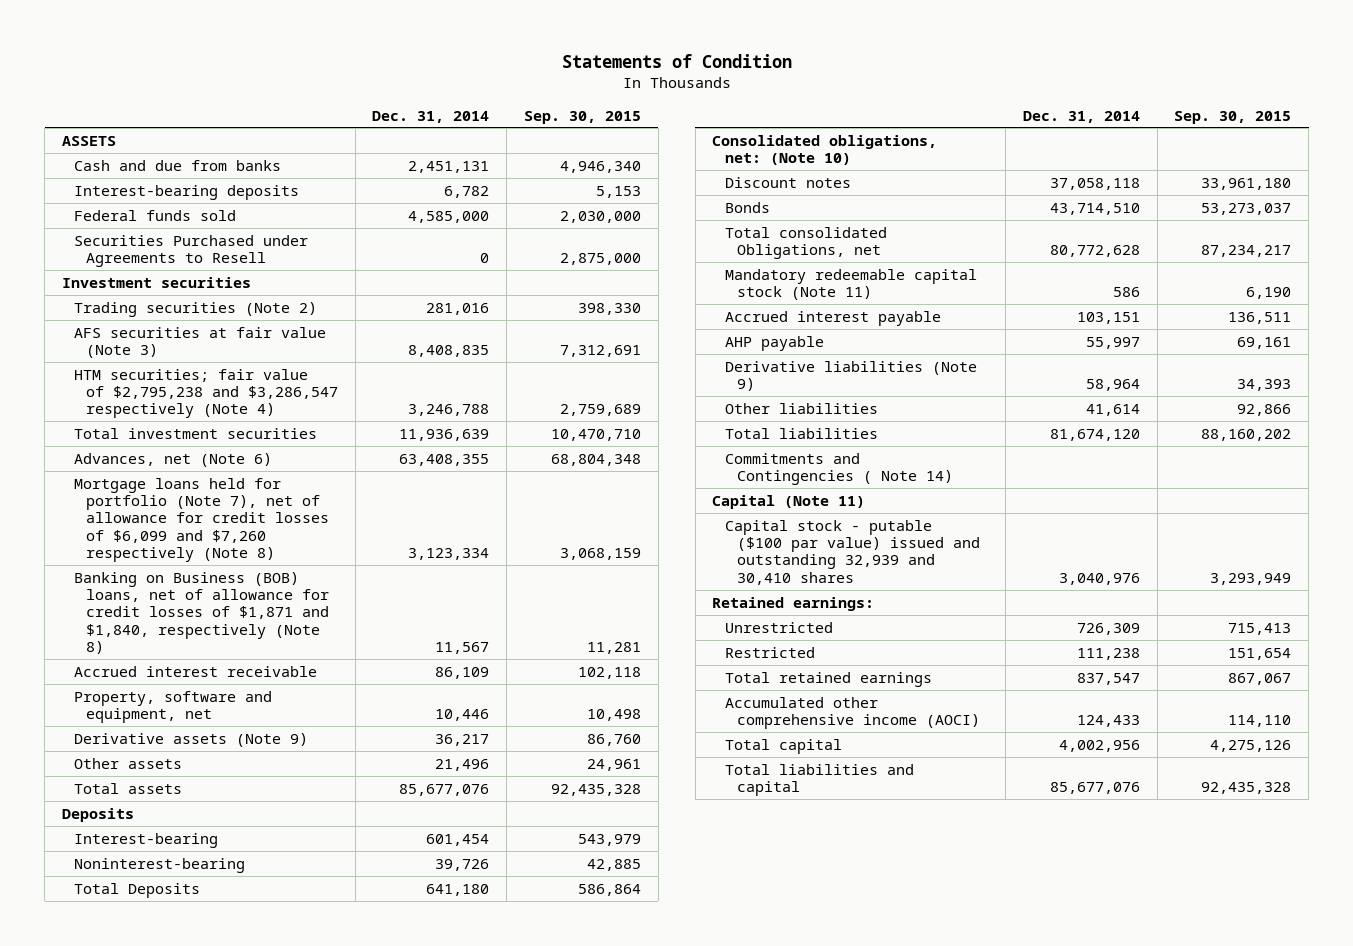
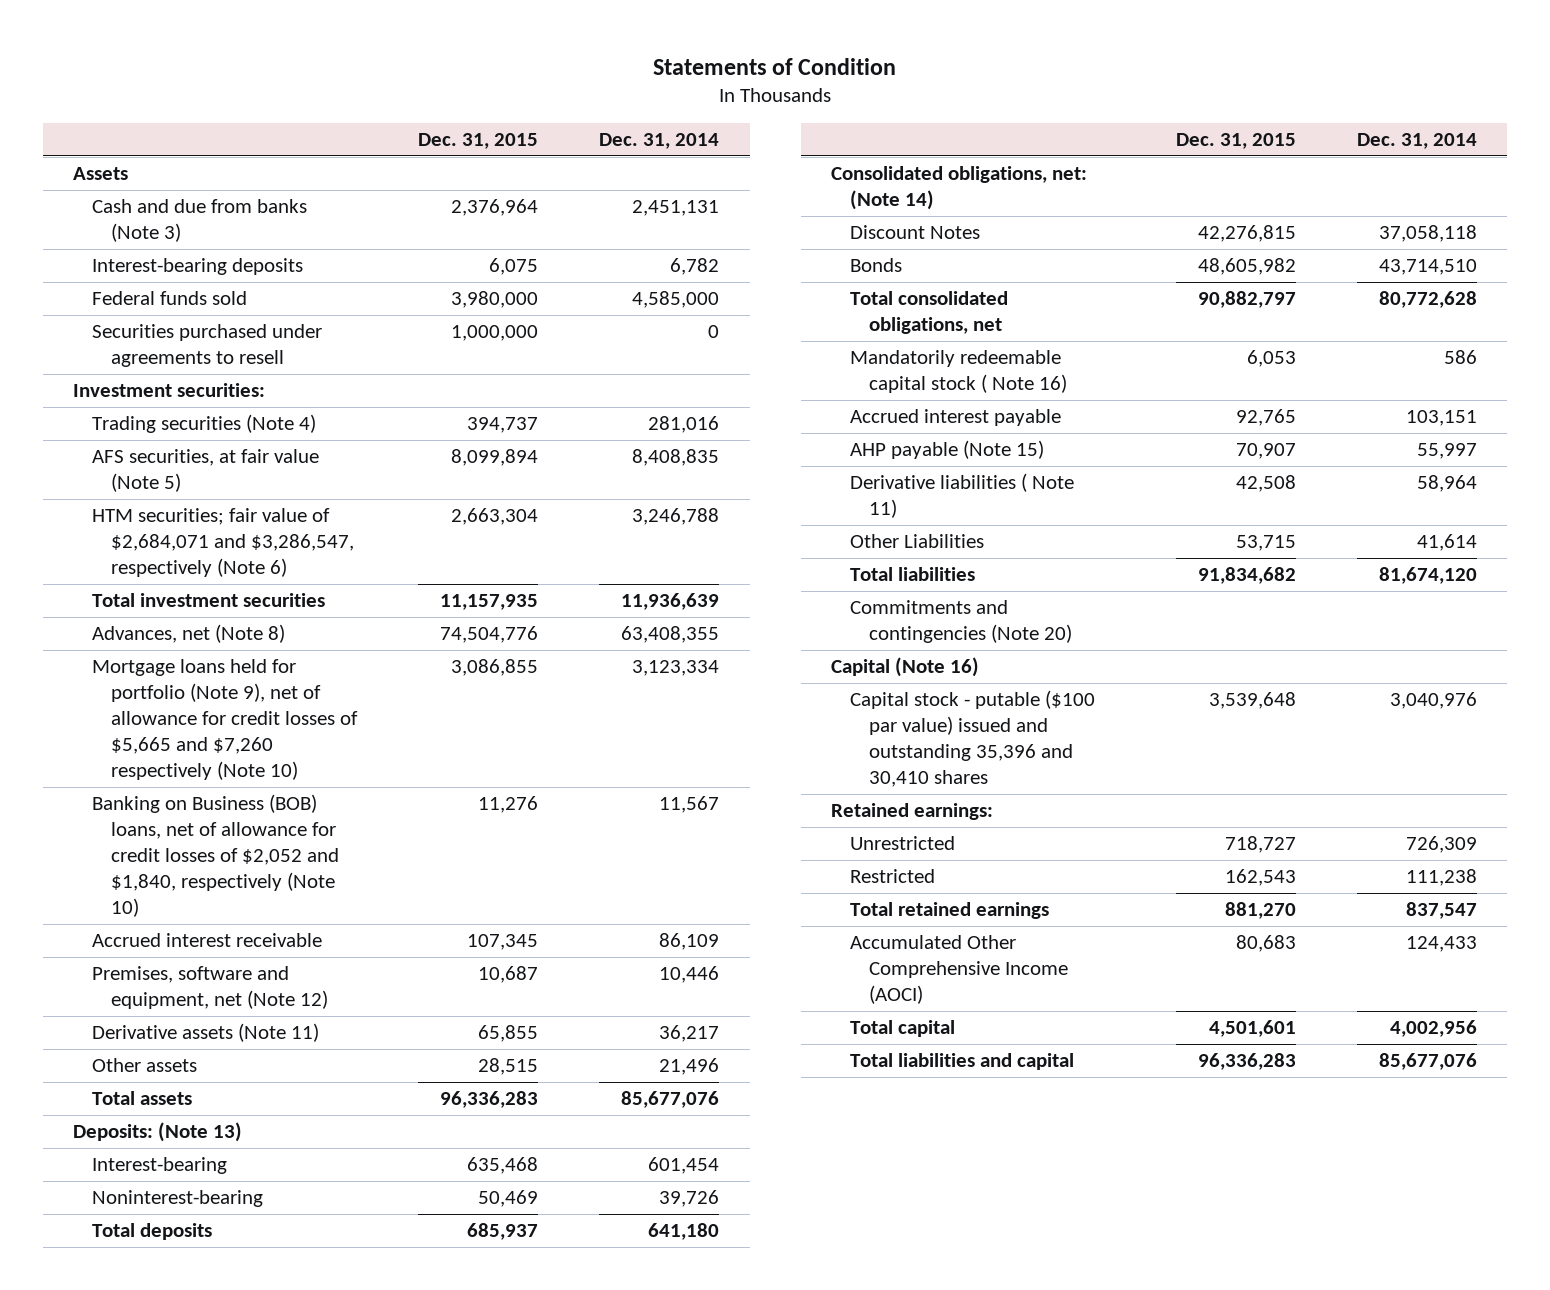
[523,110,641,124] Sep. 30, 2015 -> none
none -> [418,132,539,149] Dec. 31, 2015
[61,135,116,146] ASSETS -> [73,167,129,181] Assets
[73,159,281,171] Cash and due from banks -> [92,199,308,243] Cash and due from banks (Note 3)
[73,234,308,268] Securities Purchased under Agreements to Resell -> [92,324,323,368] Securities purchased under agreements to resell
[61,276,251,288] Investment securities -> [73,383,266,398] Investment securities:
[73,301,317,317] Trading securities (Note 2) -> [92,414,317,434] Trading securities (Note 4)
[73,326,326,359] AFS securities at fair value (Note 3) -> [92,449,320,493] AFS securities, at fair value (Note 5)
[73,368,338,419] HTM securities; fair value of $2,795,238 and $3,286,547 respectively (Note 4) -> [92,508,355,577] HTM securities; fair value of $2,684,071 and $3,286,547, respectively (Note 6)
[73,452,272,467] Advances, net (Note 6) -> [92,624,286,644] Advances, net (Note 8)
[73,477,329,563] Mortgage loans held for portfolio (Note 7), net of allowance for credit losses of $6,099 and $7,260 respectively (Note 8) -> [92,659,359,780] Mortgage loans held for portfolio (Note 9), net of allowance for credit losses of $5,665 and $7,260 respectively (Note 10)
[73,571,329,655] Banking on Business (BOB) loans, net of allowance for credit losses of $1,871 and $1,840, respectively (Note 8) -> [92,794,340,917] Banking on Business (BOB) loans, net of allowance for credit losses of $2,052 and $1,840, respectively (Note 10)
[73,690,272,724] Property, software and equipment, net -> [92,966,329,1010] Premises, software and equipment, net (Note 12)
[73,732,308,747] Derivative assets (Note 9) -> [92,1023,320,1043] Derivative assets (Note 11)
[61,807,134,822] Deposits -> [73,1122,243,1143] Deposits: (Note 13)
[73,882,200,898] Total Deposits -> [92,1223,213,1241] Total deposits
[712,134,938,166] Consolidated obligations, net: (Note 10) -> [831,166,1088,211] Consolidated obligations, net: (Note 14)
[724,176,851,188] Discount notes -> [850,225,981,240] Discount Notes
[724,226,887,260] Total consolidated Obligations, net -> [850,291,1009,335] Total consolidated obligations, net
[724,268,977,301] Mandatory redeemable capital stock (Note 11) -> [850,350,1068,394] Mandatorily redeemable capital stock ( Note 16)
[724,335,824,351] AHP payable -> [850,440,1045,460] AHP payable (Note 15)
[724,360,977,392] Derivative liabilities (Note 9) -> [850,473,1075,519] Derivative liabilities ( Note 11)
[724,402,878,414] Other liabilities -> [850,534,985,549] Other Liabilities
[724,452,953,486] Commitments and Contingencies ( Note 14) -> [850,600,1073,644] Commitments and contingencies (Note 20)
[712,494,866,509] Capital (Note 11) -> [831,657,980,678] Capital (Note 16)
[724,519,980,585] Capital stock - putable ($100 par value) issued and outstanding 32,939 and 30,410 shares -> [850,690,1096,787] Capital stock - putable ($100 par value) issued and outstanding 35,396 and 30,410 shares
[724,696,980,730] Accumulated other comprehensive income (AOCI) -> [850,935,1069,1004] Accumulated Other Comprehensive Income (AOCI)

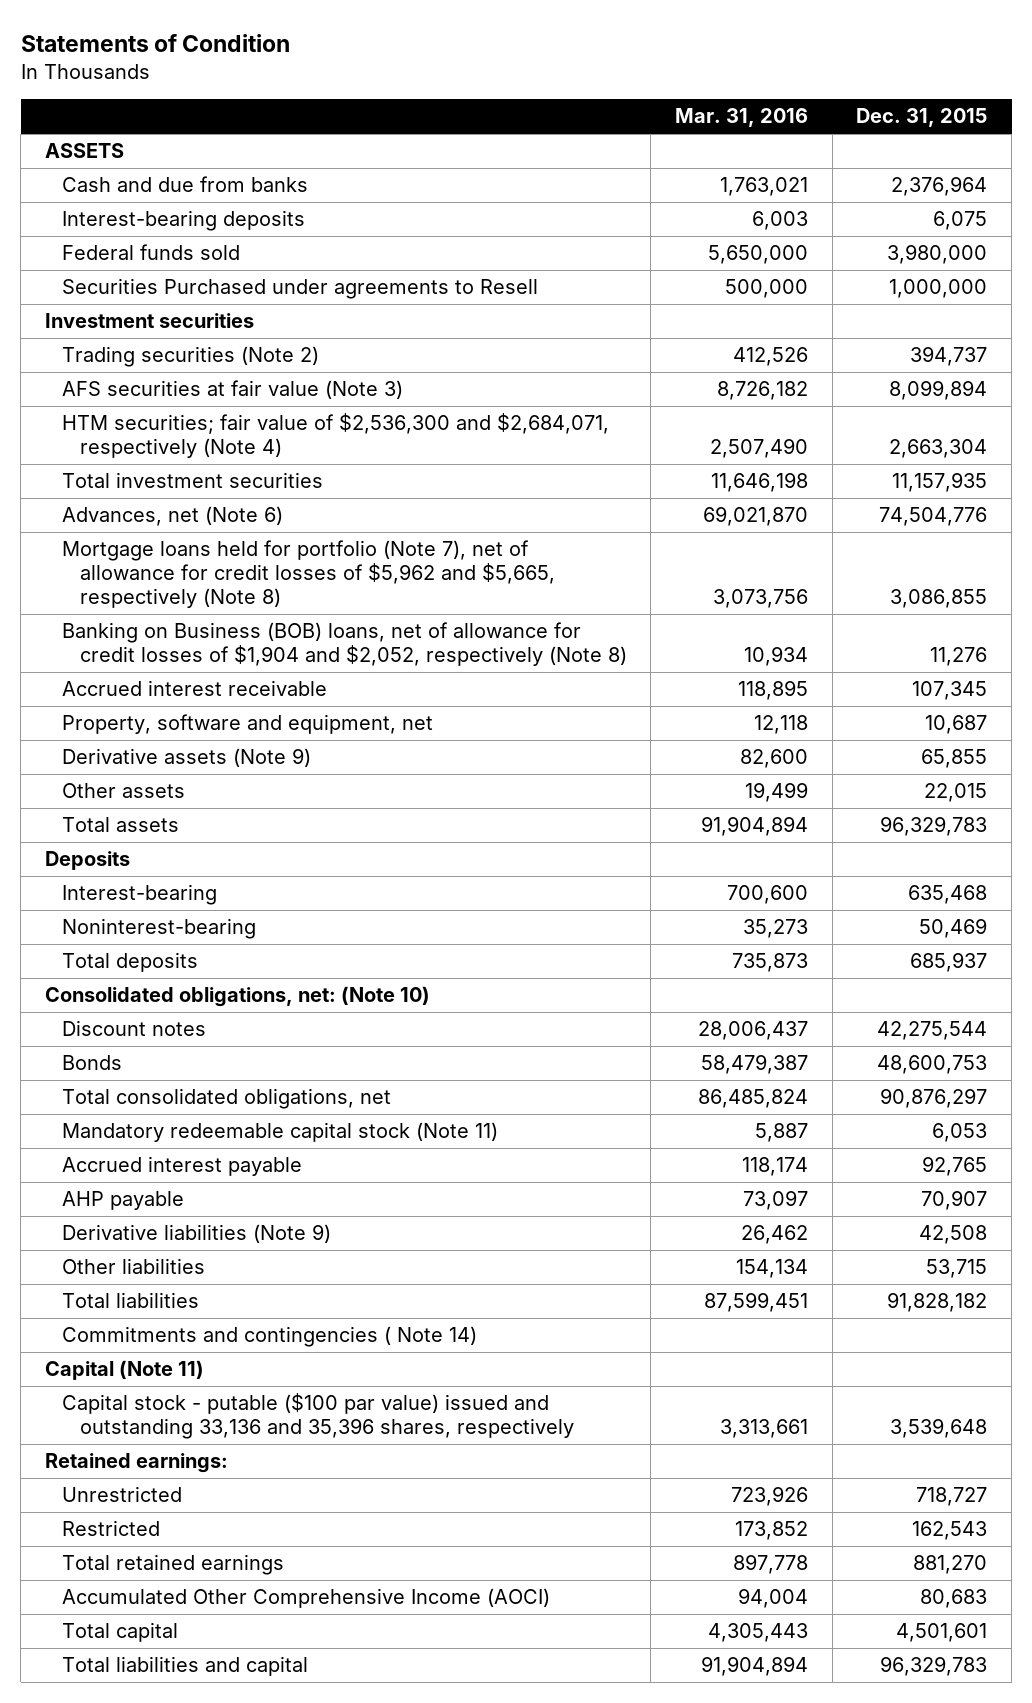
[599,132,720,149] Dec. 31, 2014 -> none
none -> [674,108,808,128] Mar. 31, 2016
[73,167,129,181] Assets -> [44,143,124,159] ASSETS
[92,199,308,243] Cash and due from banks (Note 3) -> [62,176,309,193] Cash and due from banks
[92,324,323,368] Securities purchased under agreements to resell -> [62,278,539,300] Securities Purchased under agreements to Resell
[73,383,266,398] Investment securities: -> [44,313,254,329] Investment securities
[92,414,317,434] Trading securities (Note 4) -> [62,346,320,368] Trading securities (Note 2)
[92,449,320,493] AFS securities, at fair value (Note 5) -> [62,380,404,400] AFS securities at fair value (Note 3)
[92,508,355,577] HTM securities; fair value of $2,684,071 and $3,286,547, respectively (Note 6) -> [62,413,610,459] HTM securities; fair value of $2,536,300 and $2,684,071, respectively (Note 4)
[92,624,286,644] Advances, net (Note 8) -> [62,506,284,527] Advances, net (Note 6)
[92,659,359,780] Mortgage loans held for portfolio (Note 9), net of allowance for credit losses of $5,665 and $7,260 respectively (Note 10) -> [62,540,555,608] Mortgage loans held for portfolio (Note 7), net of allowance for credit losses of $5,962 and $5,665, respectively (Note 8)
[92,794,340,917] Banking on Business (BOB) loans, net of allowance for credit losses of $2,052 and $1,840, respectively (Note 10) -> [62,622,627,667] Banking on Business (BOB) loans, net of allowance for credit losses of $1,904 and $2,052, respectively (Note 8)
[92,966,329,1010] Premises, software and equipment, net (Note 12) -> [62,714,434,735] Property, software and equipment, net
[92,1023,320,1043] Derivative assets (Note 11) -> [62,748,312,768] Derivative assets (Note 9)
[478,1058,539,1076] 28,515 -> [924,783,988,803] 22,015
[440,1091,539,1109] 96,336,283 -> [880,816,988,837] 96,329,783
[73,1122,243,1143] Deposits: (Note 13) -> [44,851,130,871] Deposits
[831,166,1088,211] Consolidated obligations, net: (Note 14) -> [44,986,430,1008] Consolidated obligations, net: (Note 10)
[850,225,981,240] Discount Notes -> [62,1020,207,1037] Discount notes
[1197,225,1296,243] 42,276,815 -> [877,1021,988,1041] 42,275,544
[1197,258,1296,276] 48,605,982 -> [877,1055,988,1075] 48,600,753
[1197,291,1296,309] 90,882,797 -> [880,1088,988,1109] 90,876,297
[850,350,1068,394] Mandatorily redeemable capital stock ( Note 16) -> [62,1122,499,1143] Mandatory redeemable capital stock (Note 11)
[850,440,1045,460] AHP payable (Note 15) -> [62,1191,185,1211] AHP payable
[850,473,1075,519] Derivative liabilities ( Note 11) -> [62,1224,332,1244] Derivative liabilities (Note 9)
[850,534,985,549] Other Liabilities -> [62,1258,206,1275] Other liabilities
[1197,567,1296,585] 91,834,682 -> [887,1292,988,1313] 91,828,182
[850,600,1073,644] Commitments and contingencies (Note 20) -> [62,1326,478,1348] Commitments and contingencies ( Note 14)
[831,657,980,678] Capital (Note 16) -> [44,1360,204,1381] Capital (Note 11)
[850,690,1096,787] Capital stock - putable ($100 par value) issued and outstanding 35,396 and 30,410 shares -> [62,1393,574,1440] Capital stock - putable ($100 par value) issued and outstanding 33,136 and 35,396 shares, respectively
[1197,1053,1296,1071] 96,336,283 -> [880,1656,988,1677] 96,329,783

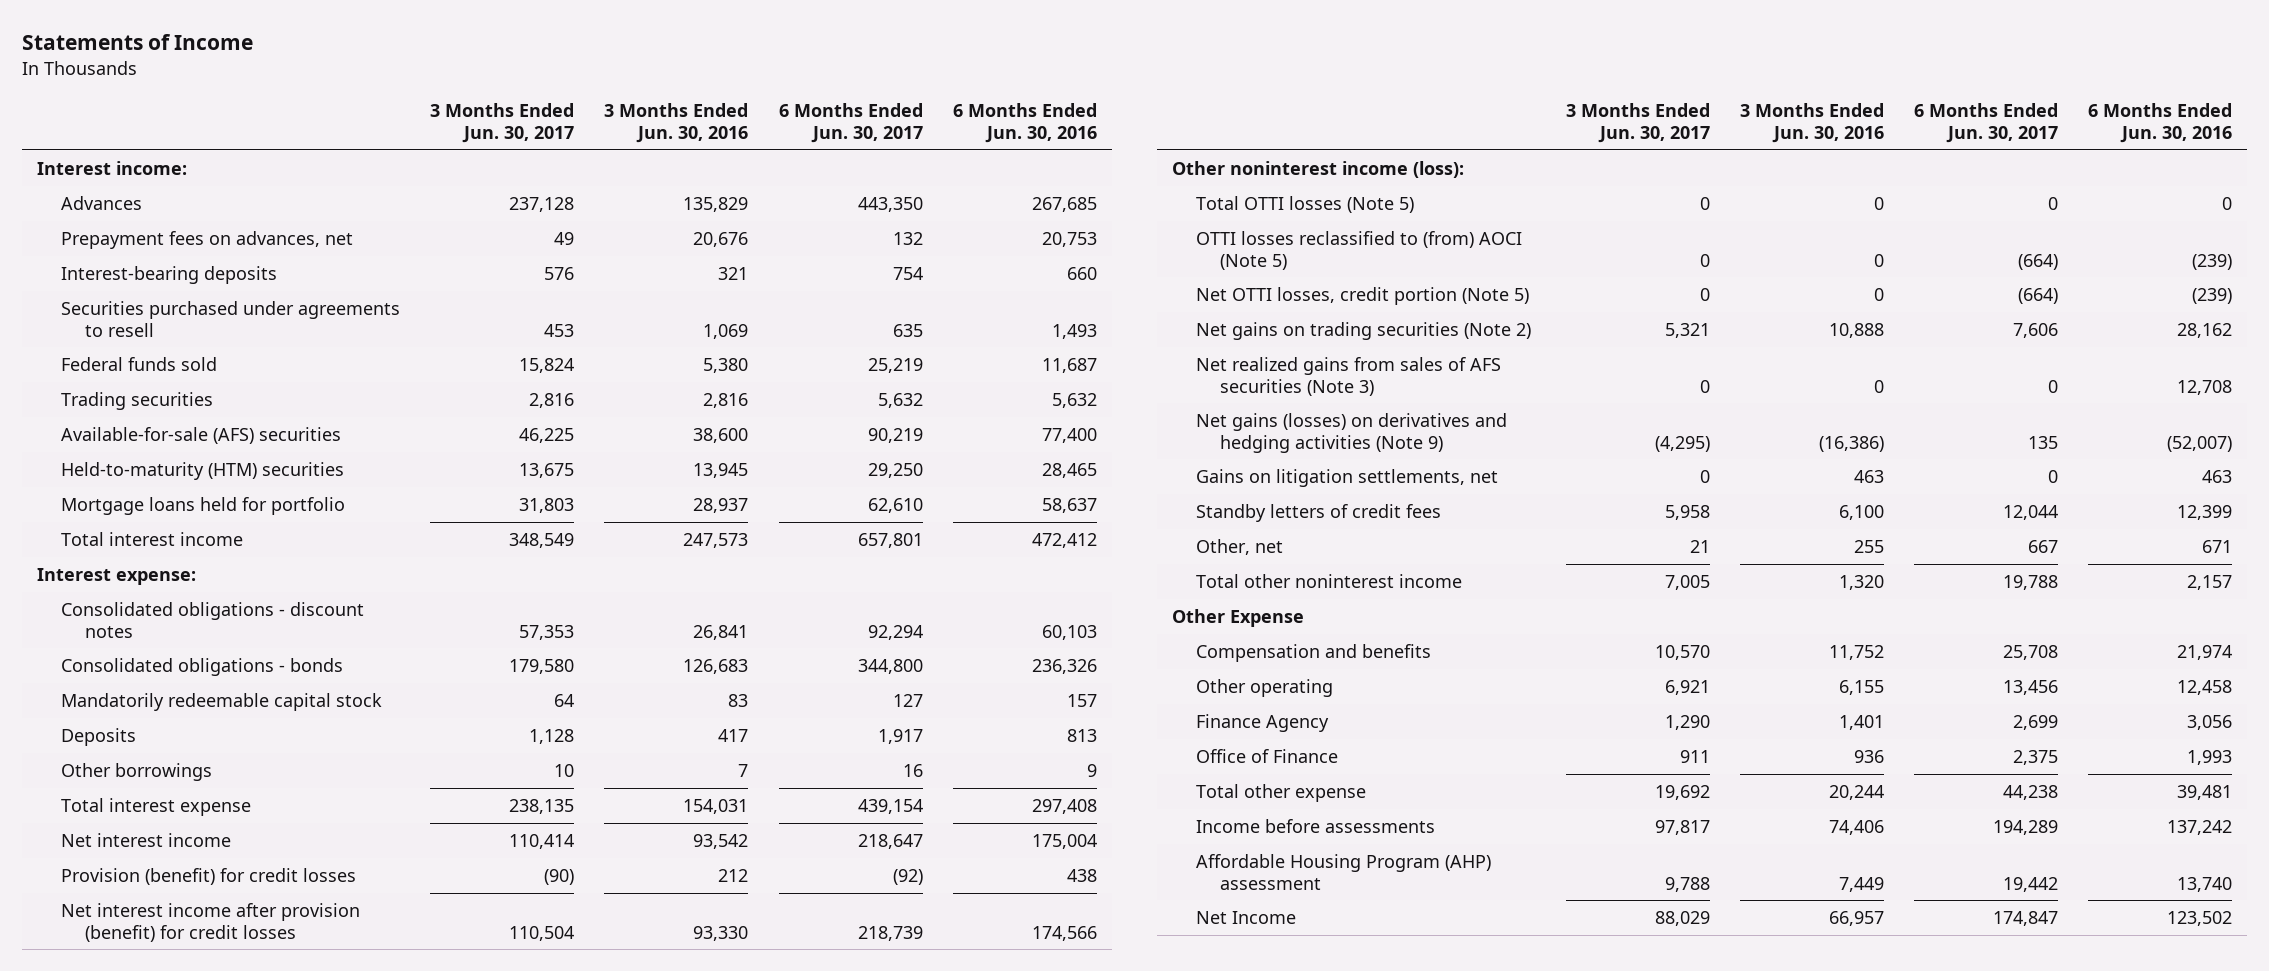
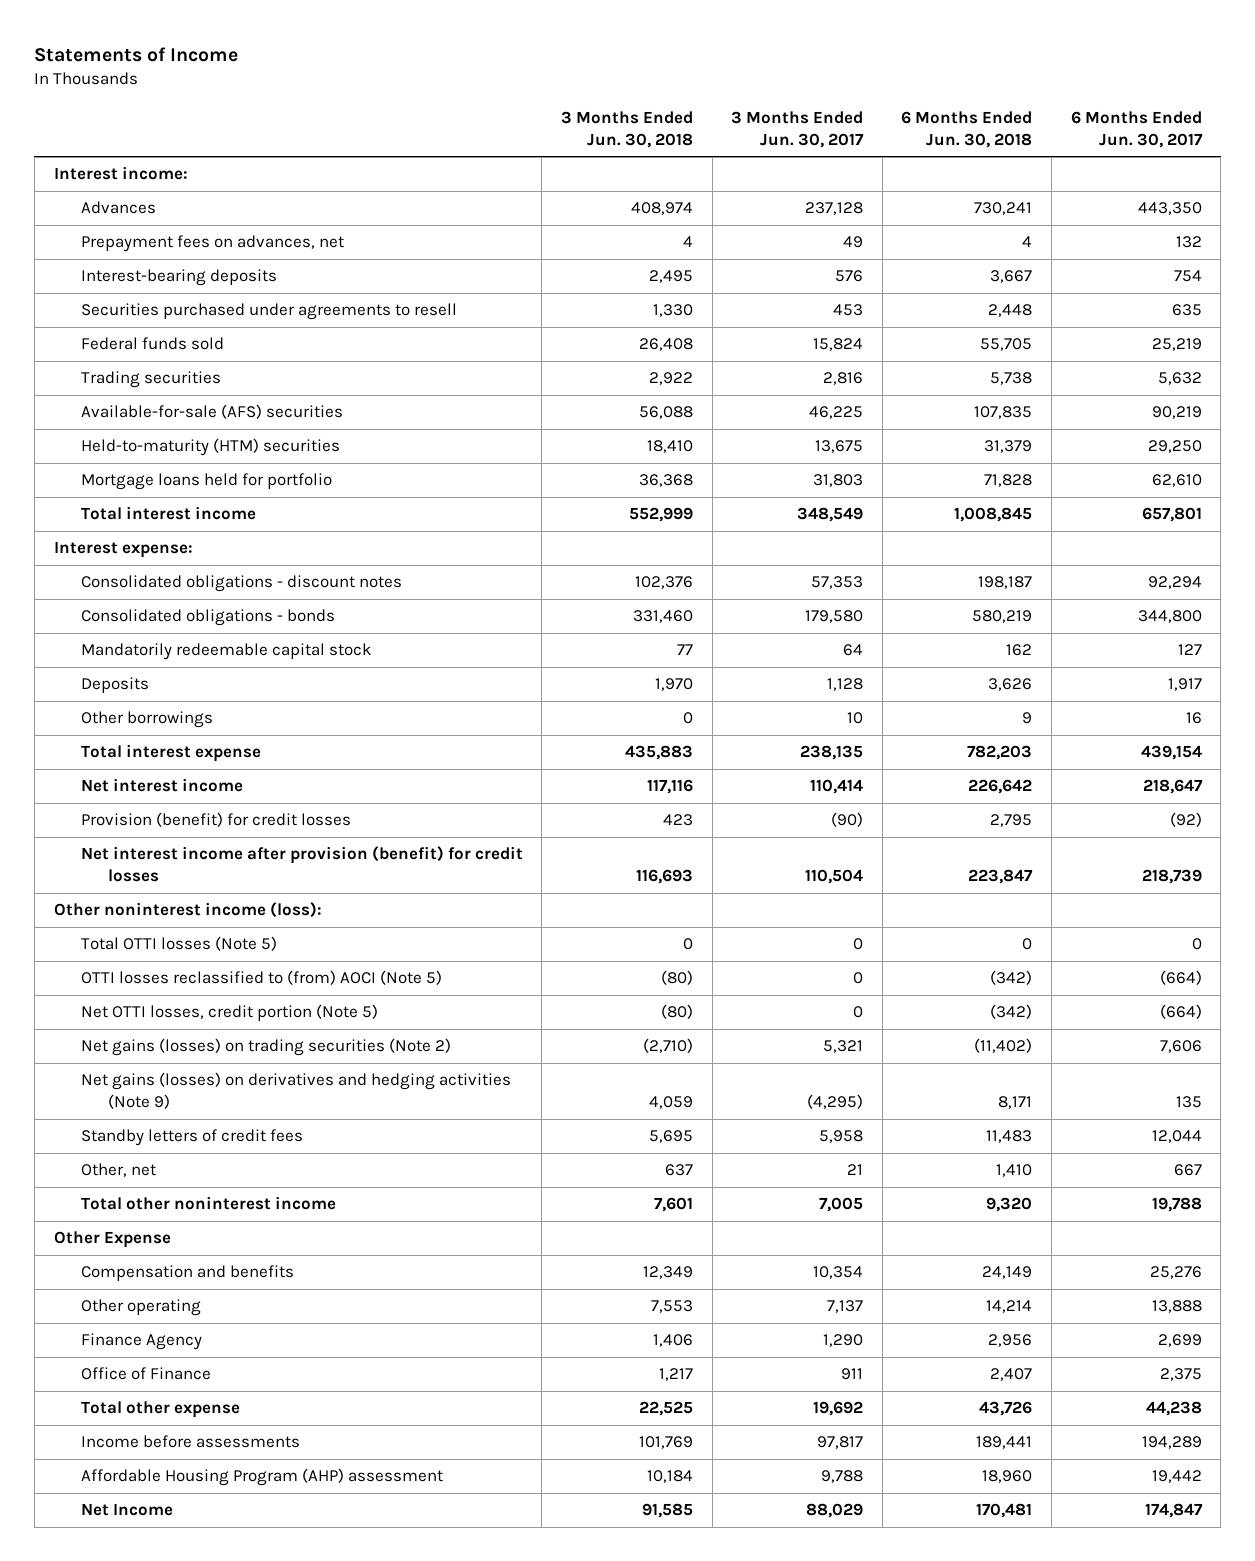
[604,103,749,143] 3 Months Ended Jun. 30, 2016 -> none
[952,103,1097,143] 6 Months Ended Jun. 30, 2016 -> none
none -> [560,110,693,148] 3 Months Ended Jun. 30, 2018
none -> [901,110,1033,148] 6 Months Ended Jun. 30, 2018
[1196,356,1502,396] Net realized gains from sales of AFS securities (Note 3) -> none
[1196,321,1532,340] Net gains on trading securities (Note 2) -> [80,1038,451,1057] Net gains (losses) on trading securities (Note 2)
[1196,468,1499,487] Gains on litigation settlements, net -> none
[1654,644,1710,660] 10,570 -> [813,1266,864,1280] 10,354
[2002,644,2058,660] 25,708 -> [1149,1266,1202,1280] 25,276
[1664,679,1710,695] 6,921 -> [827,1300,864,1314] 7,137
[2002,679,2058,695] 13,456 -> [1151,1300,1202,1314] 13,888

